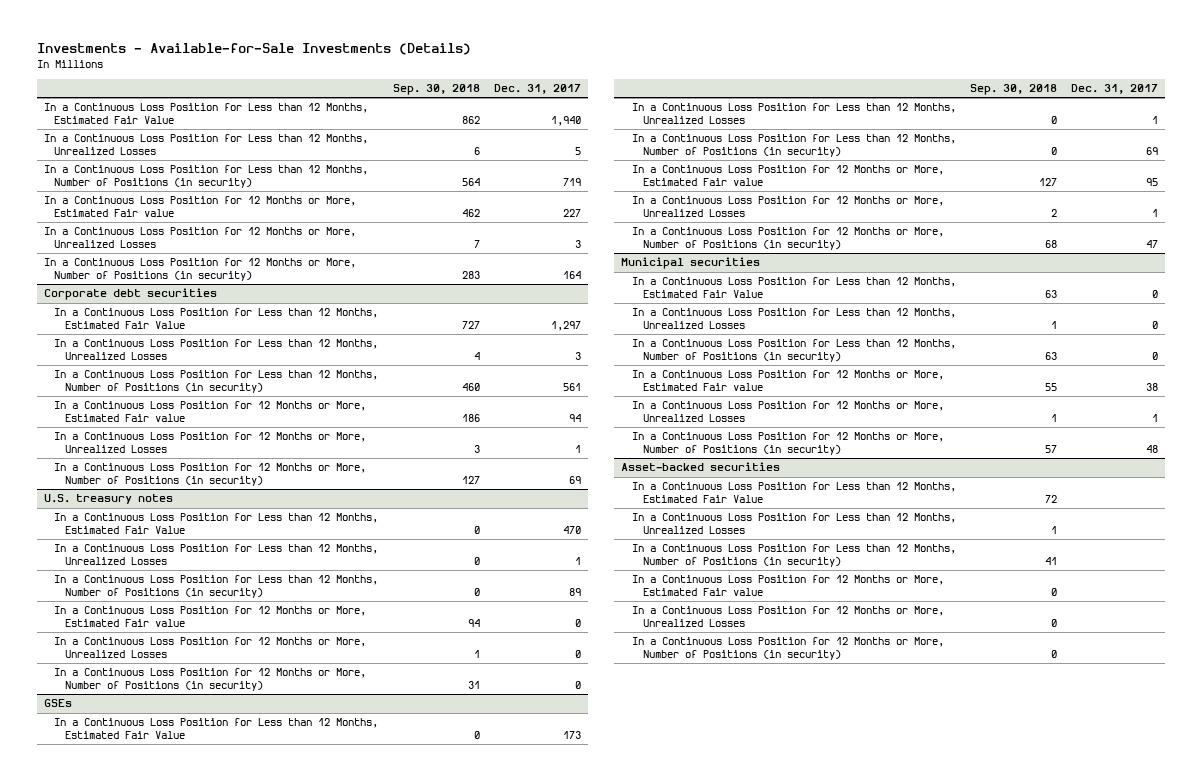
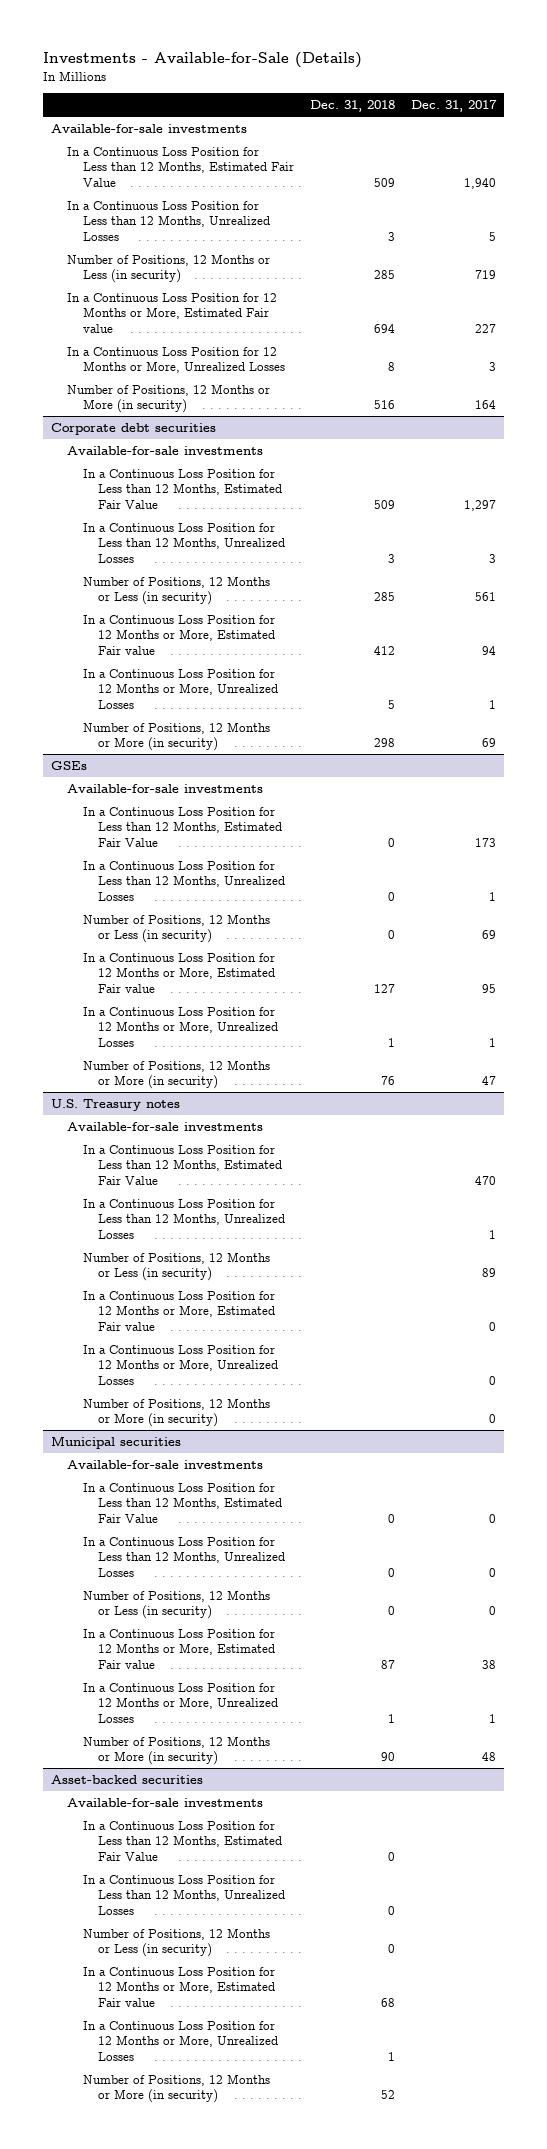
[36,43,471,56] Investments - Available-for-Sale Investments (Details) -> [43,52,363,69] Investments - Available-for-Sale (Details)
[392,83,480,95] Sep. 30, 2018 -> none
none -> [309,100,395,113] Dec. 31, 2018
none -> [51,123,248,133] Available-for-sale investments
[43,165,368,189] In a Continuous Loss Position for Less than 12 Months, Number of Positions (in security) -> [66,253,270,284] Number of Positions, 12 Months or Less (in security)
[43,258,356,282] In a Continuous Loss Position for 12 Months or More, Number of Positions (in security) -> [66,383,270,414] Number of Positions, 12 Months or More (in security)
none -> [66,445,263,455] Available-for-sale investments
[54,370,379,394] In a Continuous Loss Position for Less than 12 Months, Number of Positions (in security) -> [82,575,270,606] Number of Positions, 12 Months or Less (in security)
[43,494,173,505] U.S. treasury notes -> none
[54,513,379,535] In a Continuous Loss Position for Less than 12 Months, Estimated Fair Value -> none
[54,544,379,566] In a Continuous Loss Position for Less than 12 Months, Unrealized Losses -> none
[54,575,379,599] In a Continuous Loss Position for Less than 12 Months, Number of Positions (in security) -> none
[54,606,367,628] In a Continuous Loss Position for 12 Months or More, Estimated Fair value -> none
[54,637,367,659] In a Continuous Loss Position for 12 Months or More, Unrealized Losses -> none
[54,668,367,692] In a Continuous Loss Position for 12 Months or More, Number of Positions (in security) -> none
[54,463,367,487] In a Continuous Loss Position for 12 Months or More, Number of Positions (in security) -> [82,721,270,752] Number of Positions, 12 Months or More (in security)
none -> [66,783,263,793] Available-for-sale investments
[632,134,957,158] In a Continuous Loss Position for Less than 12 Months, Number of Positions (in security) -> [82,913,270,944] Number of Positions, 12 Months or Less (in security)
[632,227,945,251] In a Continuous Loss Position for 12 Months or More, Number of Positions (in security) -> [82,1059,270,1090] Number of Positions, 12 Months or More (in security)
none -> [51,1098,181,1111] U.S. Treasury notes
none -> [66,1121,263,1131] Available-for-sale investments
none -> [82,1144,283,1185] In a Continuous Loss Position for Less than 12 Months, Estimated Fair Value
none -> [82,1198,286,1239] In a Continuous Loss Position for Less than 12 Months, Unrealized Losses
none -> [82,1251,270,1282] Number of Positions, 12 Months or Less (in security)
none -> [82,1290,276,1331] In a Continuous Loss Position for 12 Months or More, Estimated Fair value
none -> [82,1344,279,1385] In a Continuous Loss Position for 12 Months or More, Unrealized Losses
none -> [82,1397,270,1428] Number of Positions, 12 Months or More (in security)
none -> [66,1459,263,1469] Available-for-sale investments
[632,339,957,363] In a Continuous Loss Position for Less than 12 Months, Number of Positions (in security) -> [82,1589,270,1620] Number of Positions, 12 Months or Less (in security)
[632,432,945,456] In a Continuous Loss Position for 12 Months or More, Number of Positions (in security) -> [82,1735,270,1766] Number of Positions, 12 Months or More (in security)
none -> [66,1797,263,1807] Available-for-sale investments
[632,544,957,568] In a Continuous Loss Position for Less than 12 Months, Number of Positions (in security) -> [82,1927,270,1958] Number of Positions, 12 Months or Less (in security)
[632,637,945,661] In a Continuous Loss Position for 12 Months or More, Number of Positions (in security) -> [82,2073,270,2104] Number of Positions, 12 Months or More (in security)

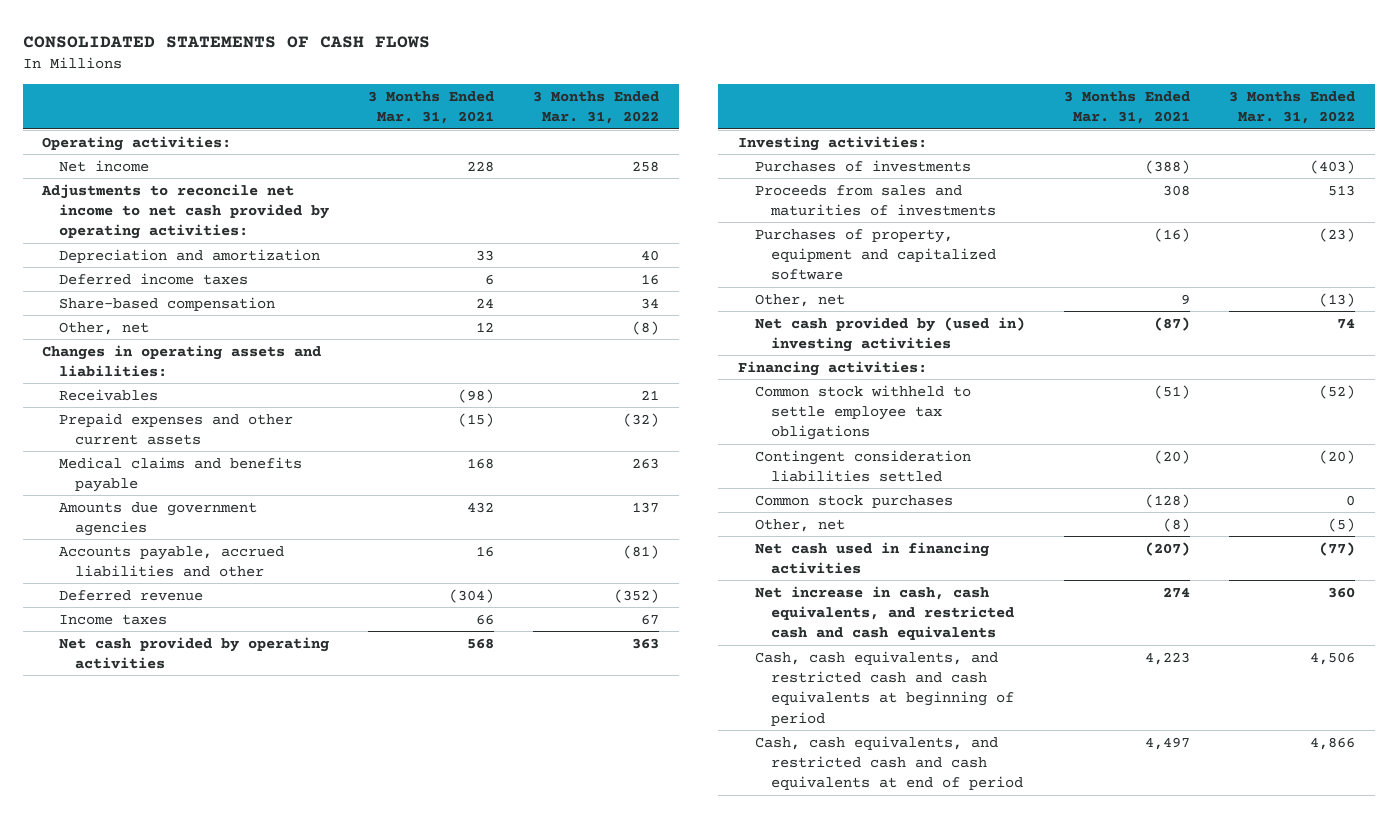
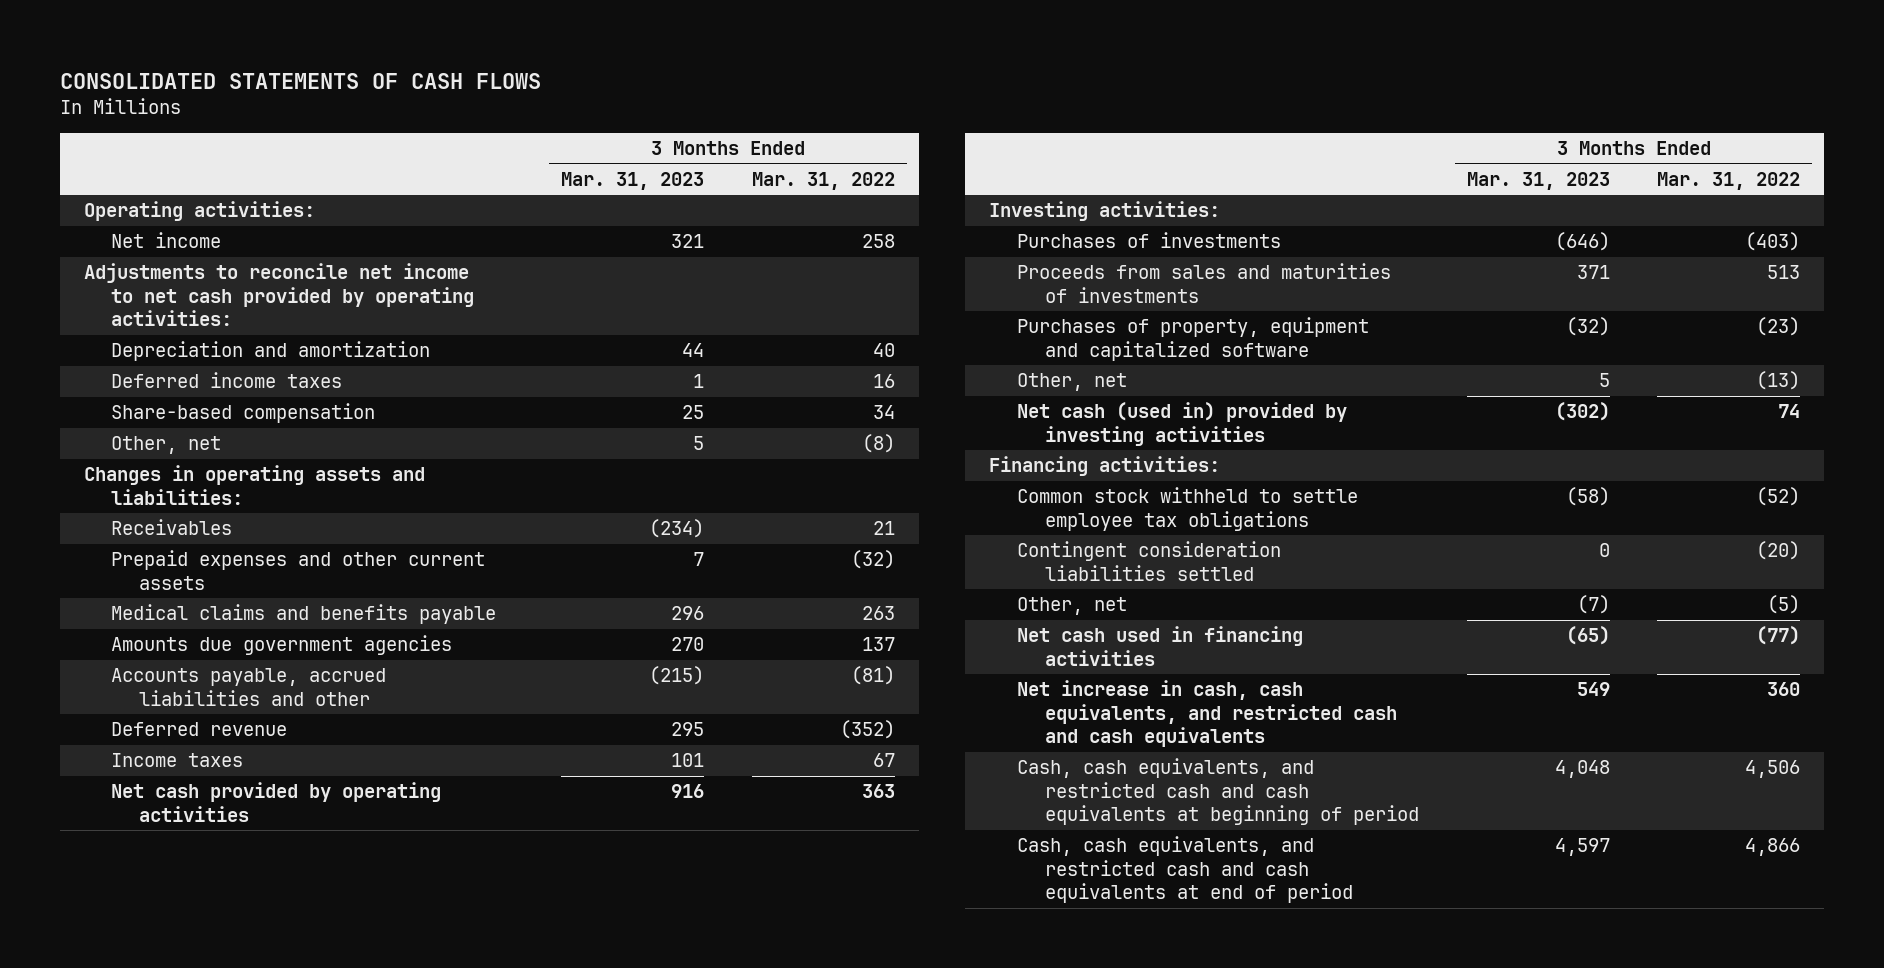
[368,90,495,125] 3 Months Ended Mar. 31, 2021 -> none
none -> [561,171,705,190] Mar. 31, 2023
[754,316,1025,352] Net cash provided by (used in) investing activities -> [1017,402,1348,446] Net cash (used in) provided by investing activities
[754,494,953,508] Common stock purchases -> none

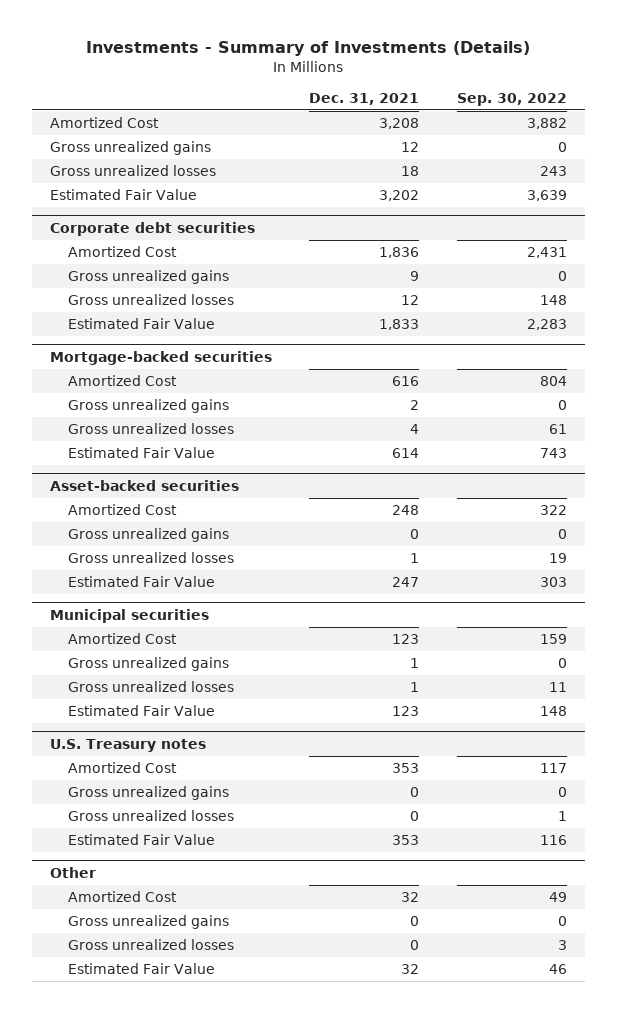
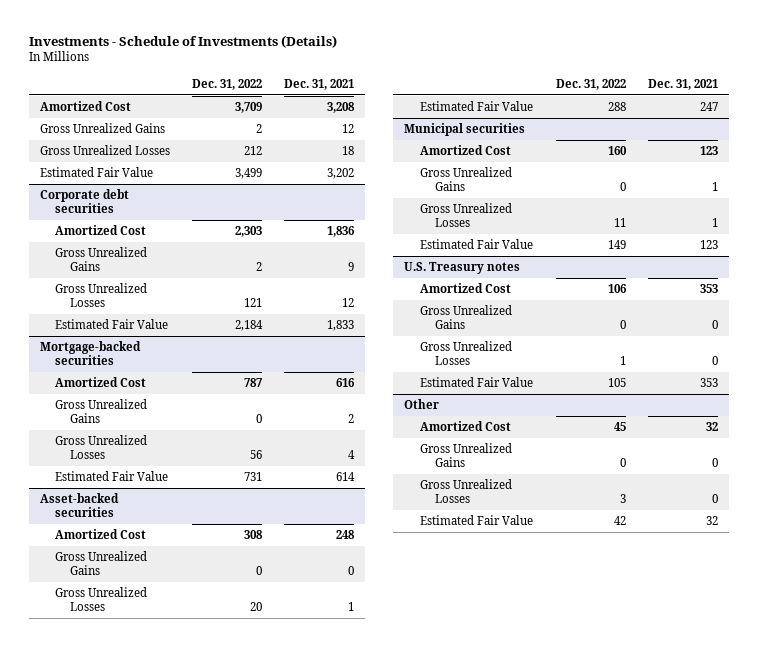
[86,41,531,57] Investments - Summary of Investments (Details) -> [28,35,337,49] Investments - Schedule of Investments (Details)
[456,92,567,106] Sep. 30, 2022 -> none
none -> [191,78,262,90] Dec. 31, 2022
[50,141,212,156] Gross unrealized gains -> [39,123,165,134] Gross Unrealized Gains
[50,165,217,177] Gross unrealized losses -> [39,145,170,156] Gross Unrealized Losses
[67,270,229,285] Gross unrealized gains -> [55,247,148,272] Gross Unrealized Gains
[67,294,234,306] Gross unrealized losses -> [55,283,148,308] Gross Unrealized Losses
[67,399,229,414] Gross unrealized gains -> [55,399,148,424] Gross Unrealized Gains
[67,423,234,435] Gross unrealized losses -> [55,435,148,460] Gross Unrealized Losses
[67,528,229,543] Gross unrealized gains -> [55,551,148,576] Gross Unrealized Gains
[67,552,234,564] Gross unrealized losses -> [55,587,148,612] Gross Unrealized Losses
[67,657,229,672] Gross unrealized gains -> [419,167,512,192] Gross Unrealized Gains
[67,681,234,693] Gross unrealized losses -> [419,203,512,228] Gross Unrealized Losses
[67,786,229,801] Gross unrealized gains -> [419,305,512,330] Gross Unrealized Gains
[67,810,234,822] Gross unrealized losses -> [419,341,512,366] Gross Unrealized Losses
[67,915,229,930] Gross unrealized gains -> [419,443,512,468] Gross Unrealized Gains
[67,939,234,951] Gross unrealized losses -> [419,479,512,504] Gross Unrealized Losses

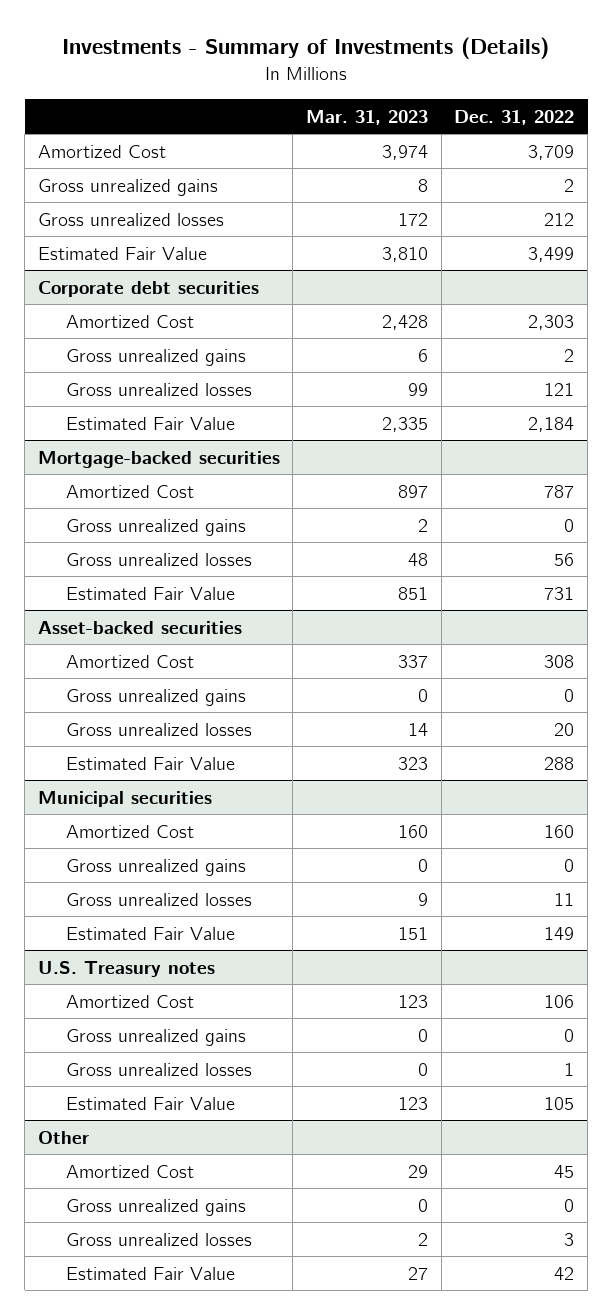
[28,35,337,49] Investments - Schedule of Investments (Details) -> [62,37,550,60] Investments - Summary of Investments (Details)
[283,78,354,90] Dec. 31, 2021 -> none
none -> [306,109,429,125] Mar. 31, 2023
[39,123,165,134] Gross Unrealized Gains -> [37,178,218,196] Gross unrealized gains
[39,145,170,156] Gross Unrealized Losses -> [37,212,224,226] Gross unrealized losses
[55,247,148,272] Gross Unrealized Gains -> [66,348,247,366] Gross unrealized gains
[55,283,148,308] Gross Unrealized Losses -> [66,382,253,396] Gross unrealized losses
[55,399,148,424] Gross Unrealized Gains -> [66,518,247,536] Gross unrealized gains
[55,435,148,460] Gross Unrealized Losses -> [66,552,253,566] Gross unrealized losses
[55,551,148,576] Gross Unrealized Gains -> [66,688,247,706] Gross unrealized gains
[55,587,148,612] Gross Unrealized Losses -> [66,722,253,736] Gross unrealized losses
[419,167,512,192] Gross Unrealized Gains -> [66,858,247,876] Gross unrealized gains
[419,203,512,228] Gross Unrealized Losses -> [66,892,253,906] Gross unrealized losses
[419,305,512,330] Gross Unrealized Gains -> [66,1028,247,1046] Gross unrealized gains
[419,341,512,366] Gross Unrealized Losses -> [66,1062,253,1076] Gross unrealized losses
[419,443,512,468] Gross Unrealized Gains -> [66,1198,247,1216] Gross unrealized gains
[419,479,512,504] Gross Unrealized Losses -> [66,1232,253,1246] Gross unrealized losses

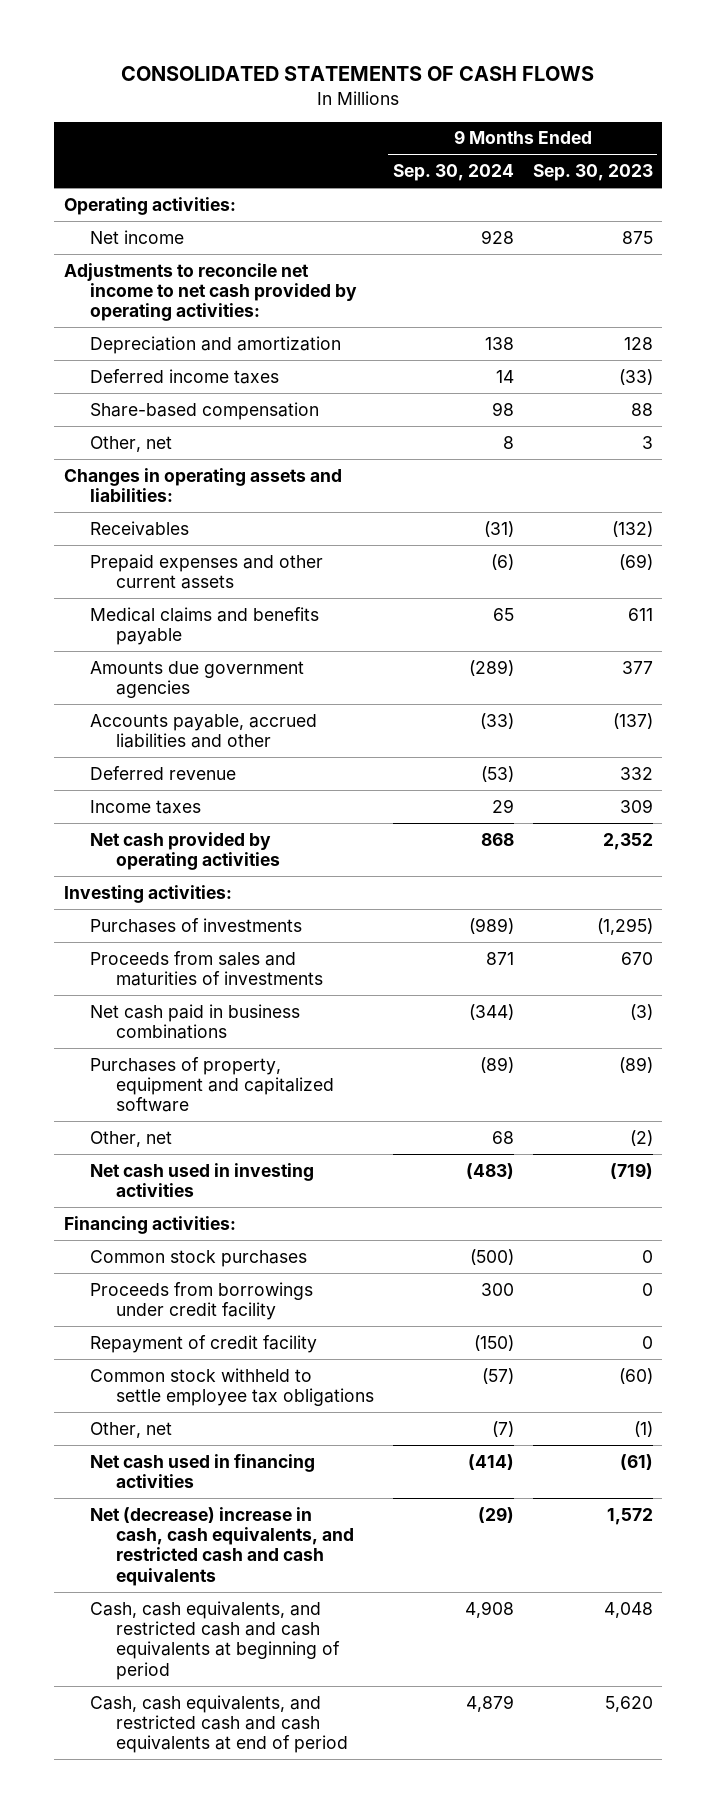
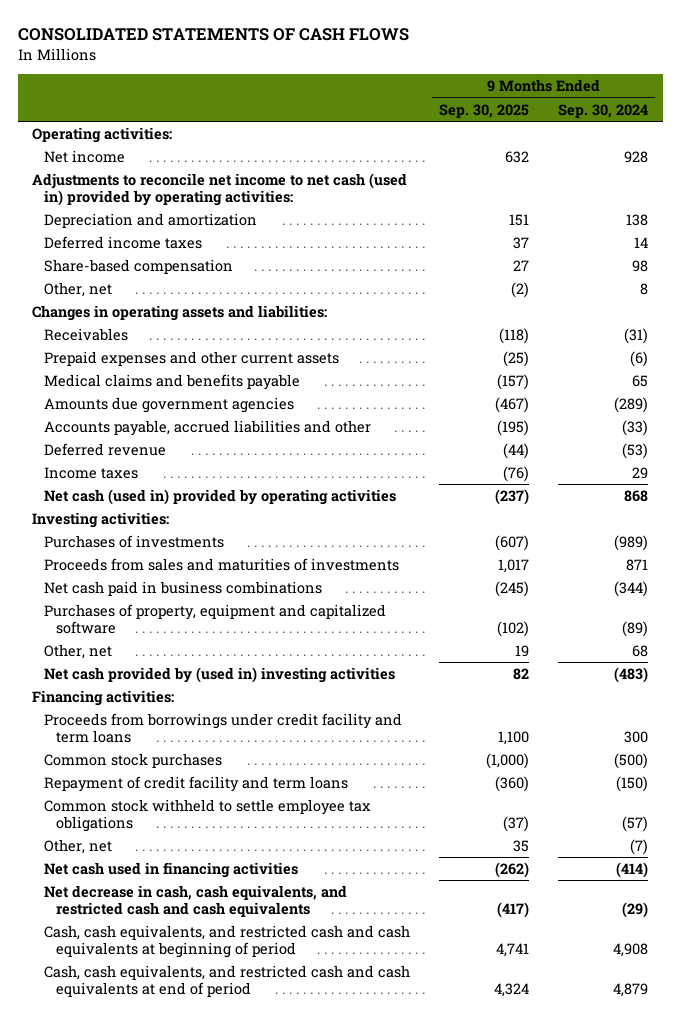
[532,164,653,182] Sep. 30, 2023 -> none
none -> [439,103,530,118] Sep. 30, 2025
[63,262,357,322] Adjustments to reconcile net income to net cash provided by operating activities: -> [32,172,408,206] Adjustments to reconcile net income to net cash (used in) provided by operating activities:
[89,831,281,870] Net cash provided by operating activities -> [44,488,397,505] Net cash (used in) provided by operating activities
[89,1162,314,1197] Net cash used in investing activities -> [44,666,396,683] Net cash provided by (used in) investing activities
none -> [44,712,403,743] Proceeds from borrowings under credit facility and term loans
[89,1281,313,1320] Proceeds from borrowings under credit facility -> none
[89,1334,317,1353] Repayment of credit facility -> [44,775,349,792] Repayment of credit facility and term loans
[89,1506,355,1586] Net (decrease) increase in cash, cash equivalents, and restricted cash and cash equivalents -> [44,884,348,917] Net decrease in cash, cash equivalents, and restricted cash and cash equivalents

